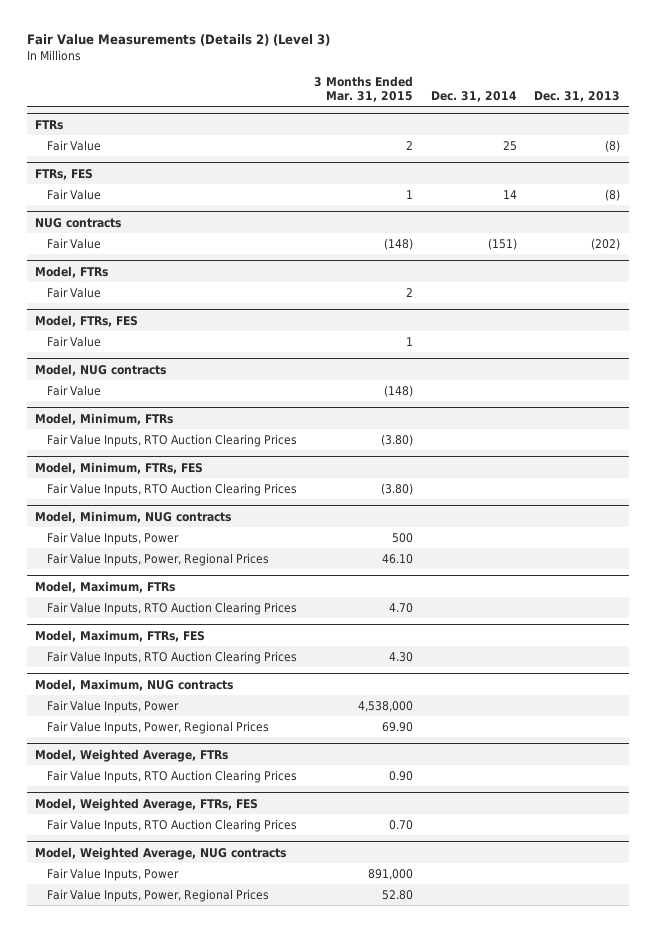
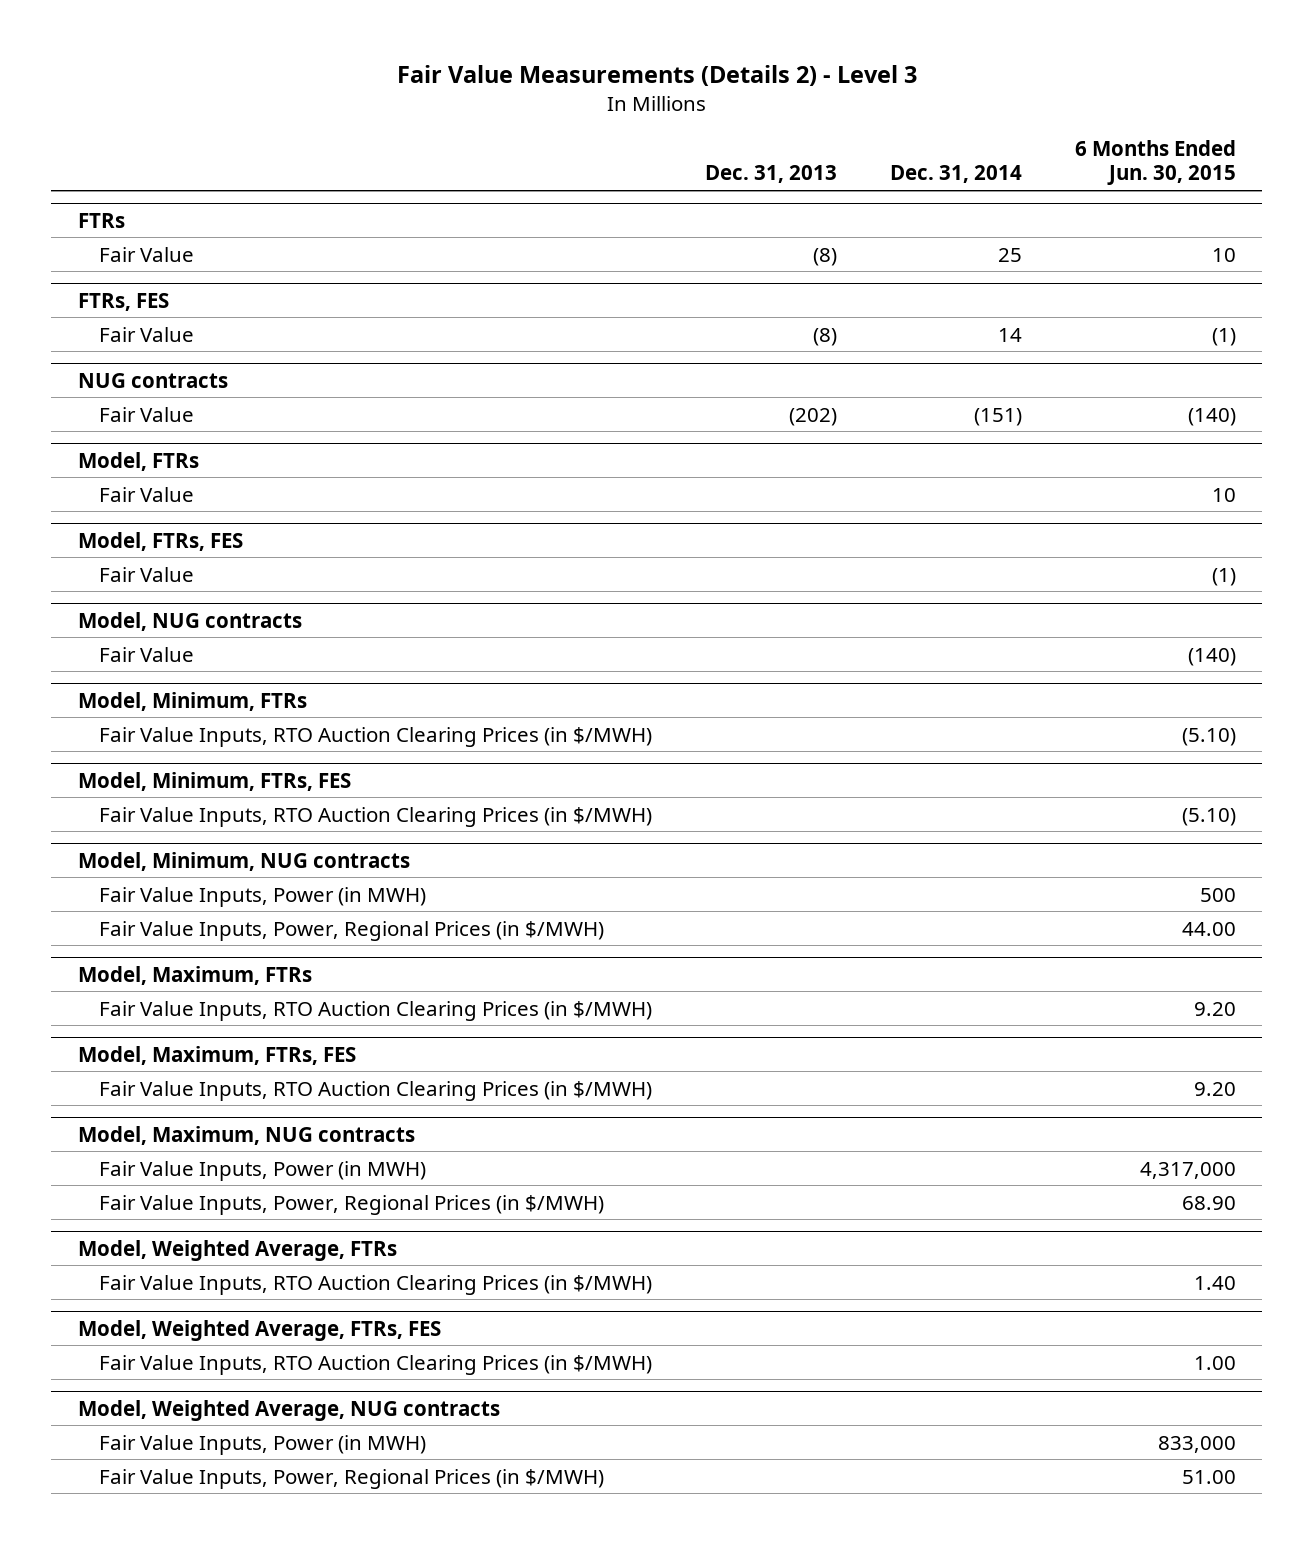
[26,34,330,47] Fair Value Measurements (Details 2) (Level 3) -> [396,65,917,87] Fair Value Measurements (Details 2) - Level 3
[314,75,414,102] 3 Months Ended Mar. 31, 2015 -> none
none -> [1074,140,1236,186] 6 Months Ended Jun. 30, 2015
[46,433,297,447] Fair Value Inputs, RTO Auction Clearing Prices -> [99,726,653,747] Fair Value Inputs, RTO Auction Clearing Prices (in $/MWH)
[46,482,297,496] Fair Value Inputs, RTO Auction Clearing Prices -> [99,806,653,827] Fair Value Inputs, RTO Auction Clearing Prices (in $/MWH)
[46,531,179,545] Fair Value Inputs, Power -> [99,886,427,907] Fair Value Inputs, Power (in MWH)
[46,552,269,566] Fair Value Inputs, Power, Regional Prices -> [99,920,605,941] Fair Value Inputs, Power, Regional Prices (in $/MWH)
[46,601,297,615] Fair Value Inputs, RTO Auction Clearing Prices -> [99,1000,653,1021] Fair Value Inputs, RTO Auction Clearing Prices (in $/MWH)
[46,650,297,664] Fair Value Inputs, RTO Auction Clearing Prices -> [99,1080,653,1101] Fair Value Inputs, RTO Auction Clearing Prices (in $/MWH)
[46,699,179,713] Fair Value Inputs, Power -> [99,1160,427,1181] Fair Value Inputs, Power (in MWH)
[46,720,269,734] Fair Value Inputs, Power, Regional Prices -> [99,1194,605,1215] Fair Value Inputs, Power, Regional Prices (in $/MWH)
[46,769,297,783] Fair Value Inputs, RTO Auction Clearing Prices -> [99,1274,653,1295] Fair Value Inputs, RTO Auction Clearing Prices (in $/MWH)
[46,818,297,832] Fair Value Inputs, RTO Auction Clearing Prices -> [99,1354,653,1375] Fair Value Inputs, RTO Auction Clearing Prices (in $/MWH)
[46,867,179,881] Fair Value Inputs, Power -> [99,1434,427,1455] Fair Value Inputs, Power (in MWH)
[46,888,269,902] Fair Value Inputs, Power, Regional Prices -> [99,1468,605,1489] Fair Value Inputs, Power, Regional Prices (in $/MWH)

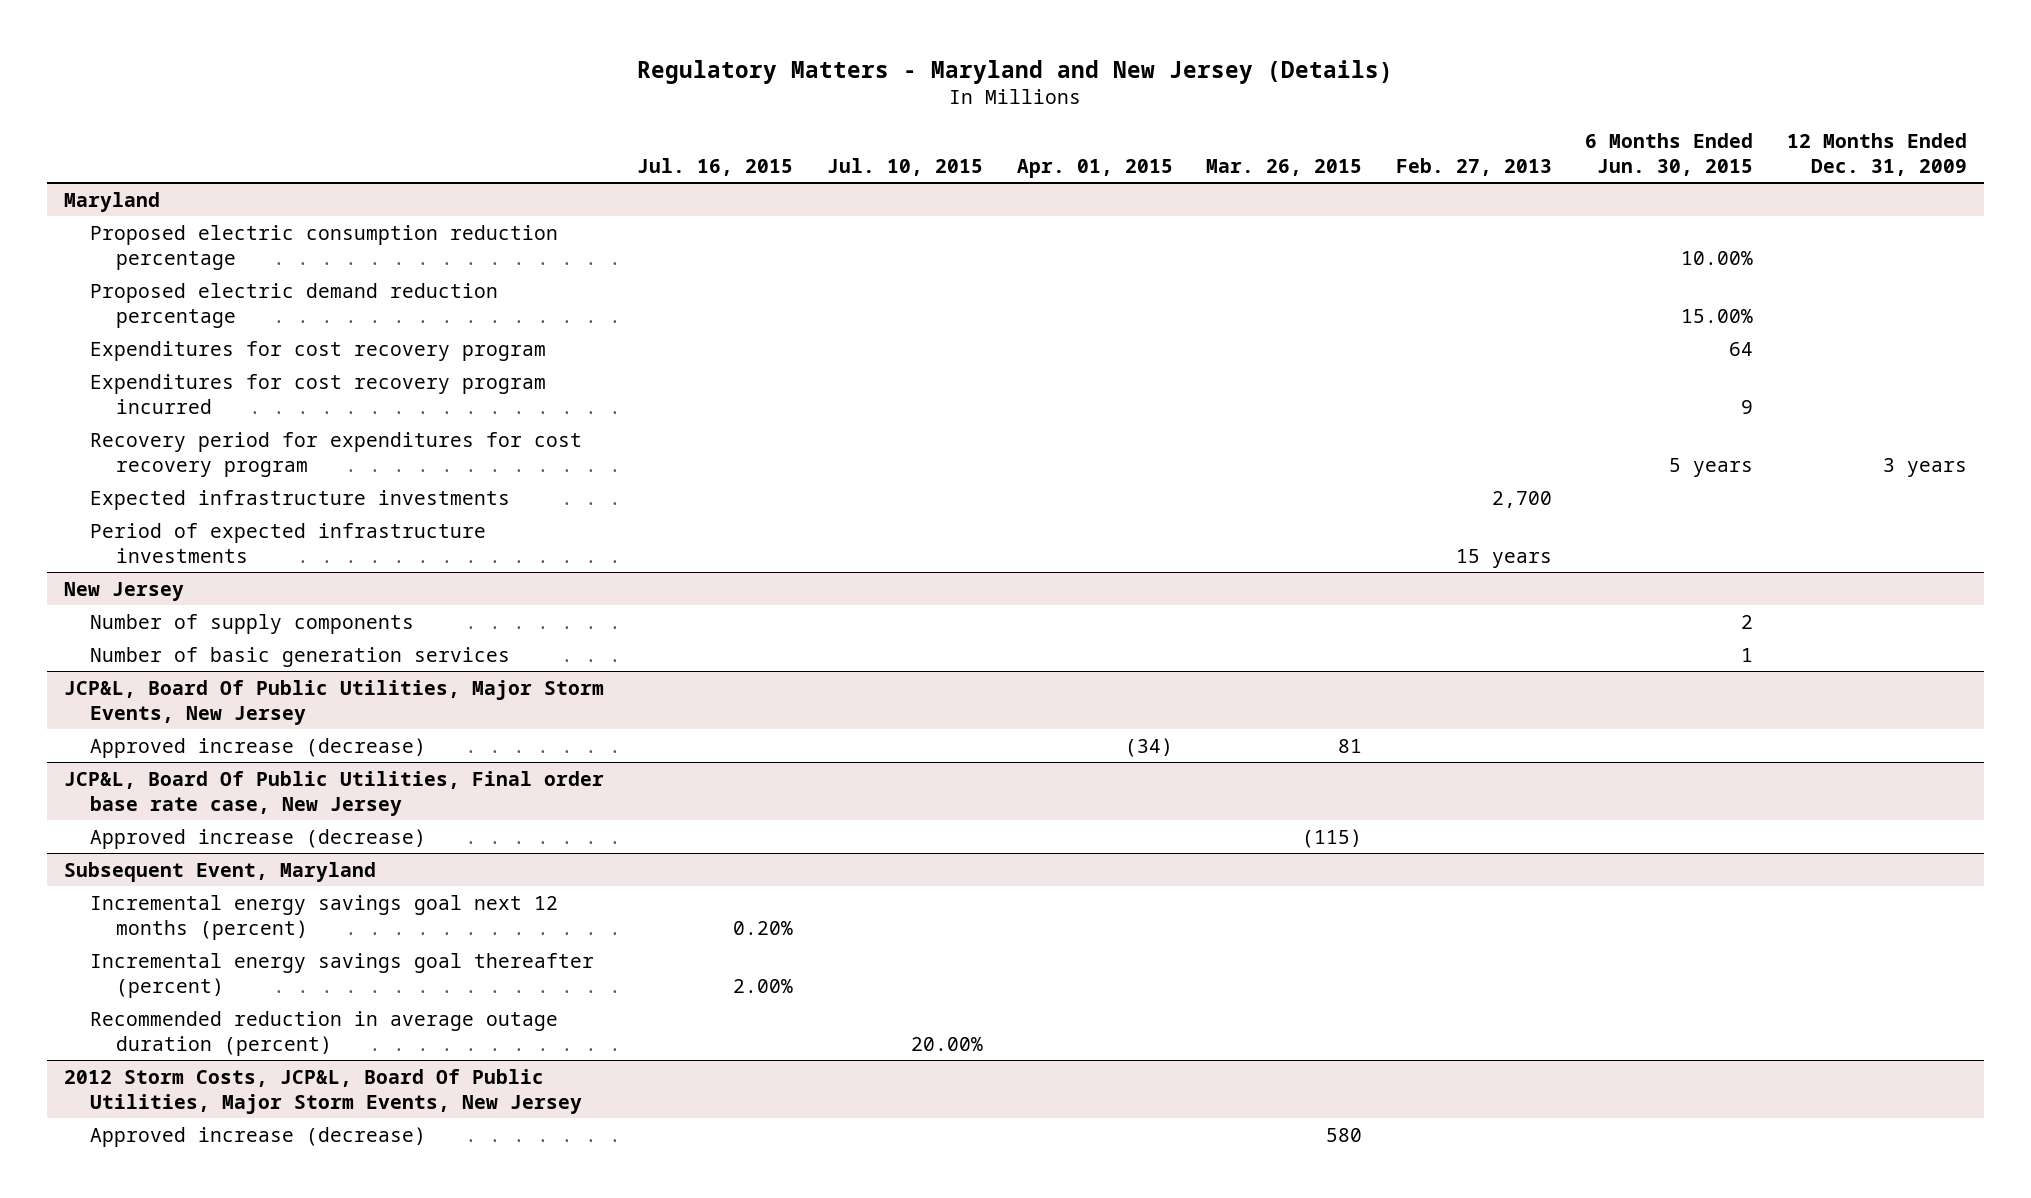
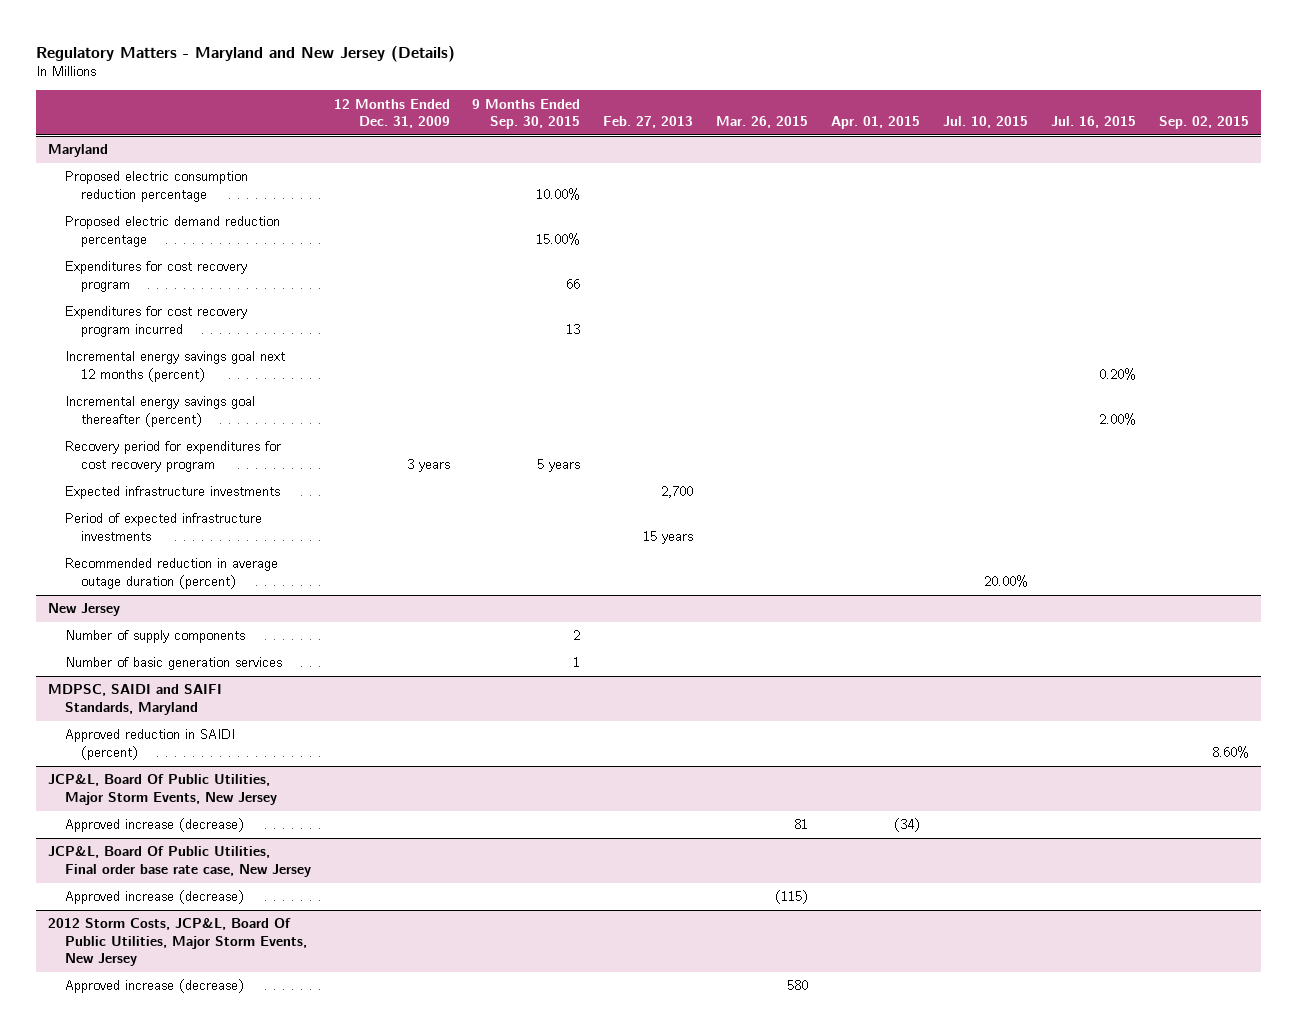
[1585,132,1754,176] 6 Months Ended Jun. 30, 2015 -> none
none -> [472,98,581,129] 9 Months Ended Sep. 30, 2015
none -> [1159,115,1250,129] Sep. 02, 2015
none -> [64,351,285,382] Incremental energy savings goal next 12 months (percent)
none -> [64,396,255,427] Incremental energy savings goal thereafter (percent)
none -> [64,558,278,589] Recommended reduction in average outage duration (percent)
none -> [47,684,222,715] MDPSC, SAIDI and SAIFI Standards, Maryland
none -> [64,729,235,760] Approved reduction in SAIDI (percent)
[63,861,376,882] Subsequent Event, Maryland -> none
[89,894,558,940] Incremental energy savings goal next 12 months (percent) -> none
[89,952,594,998] Incremental energy savings goal thereafter (percent) -> none
[89,1010,558,1056] Recommended reduction in average outage duration (percent) -> none

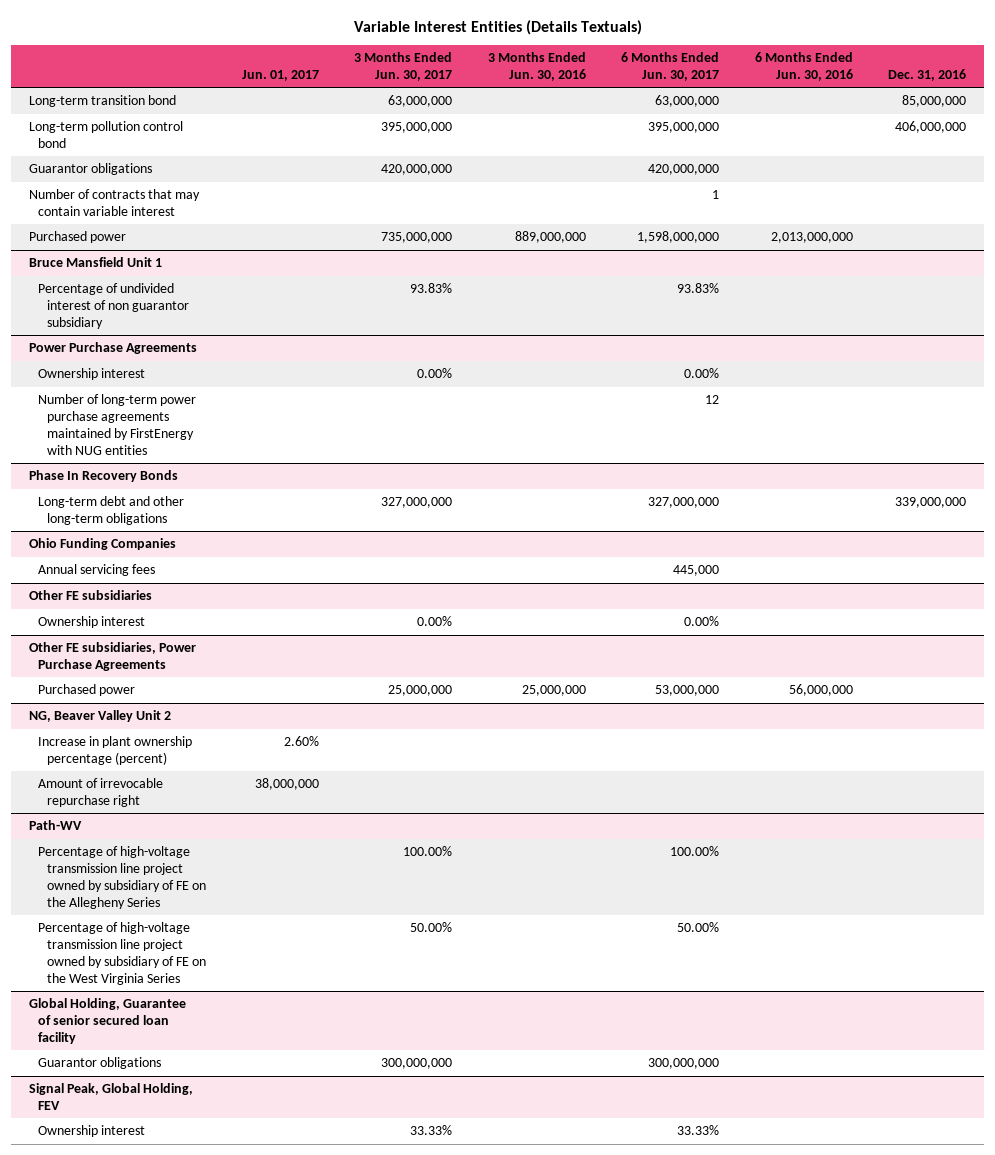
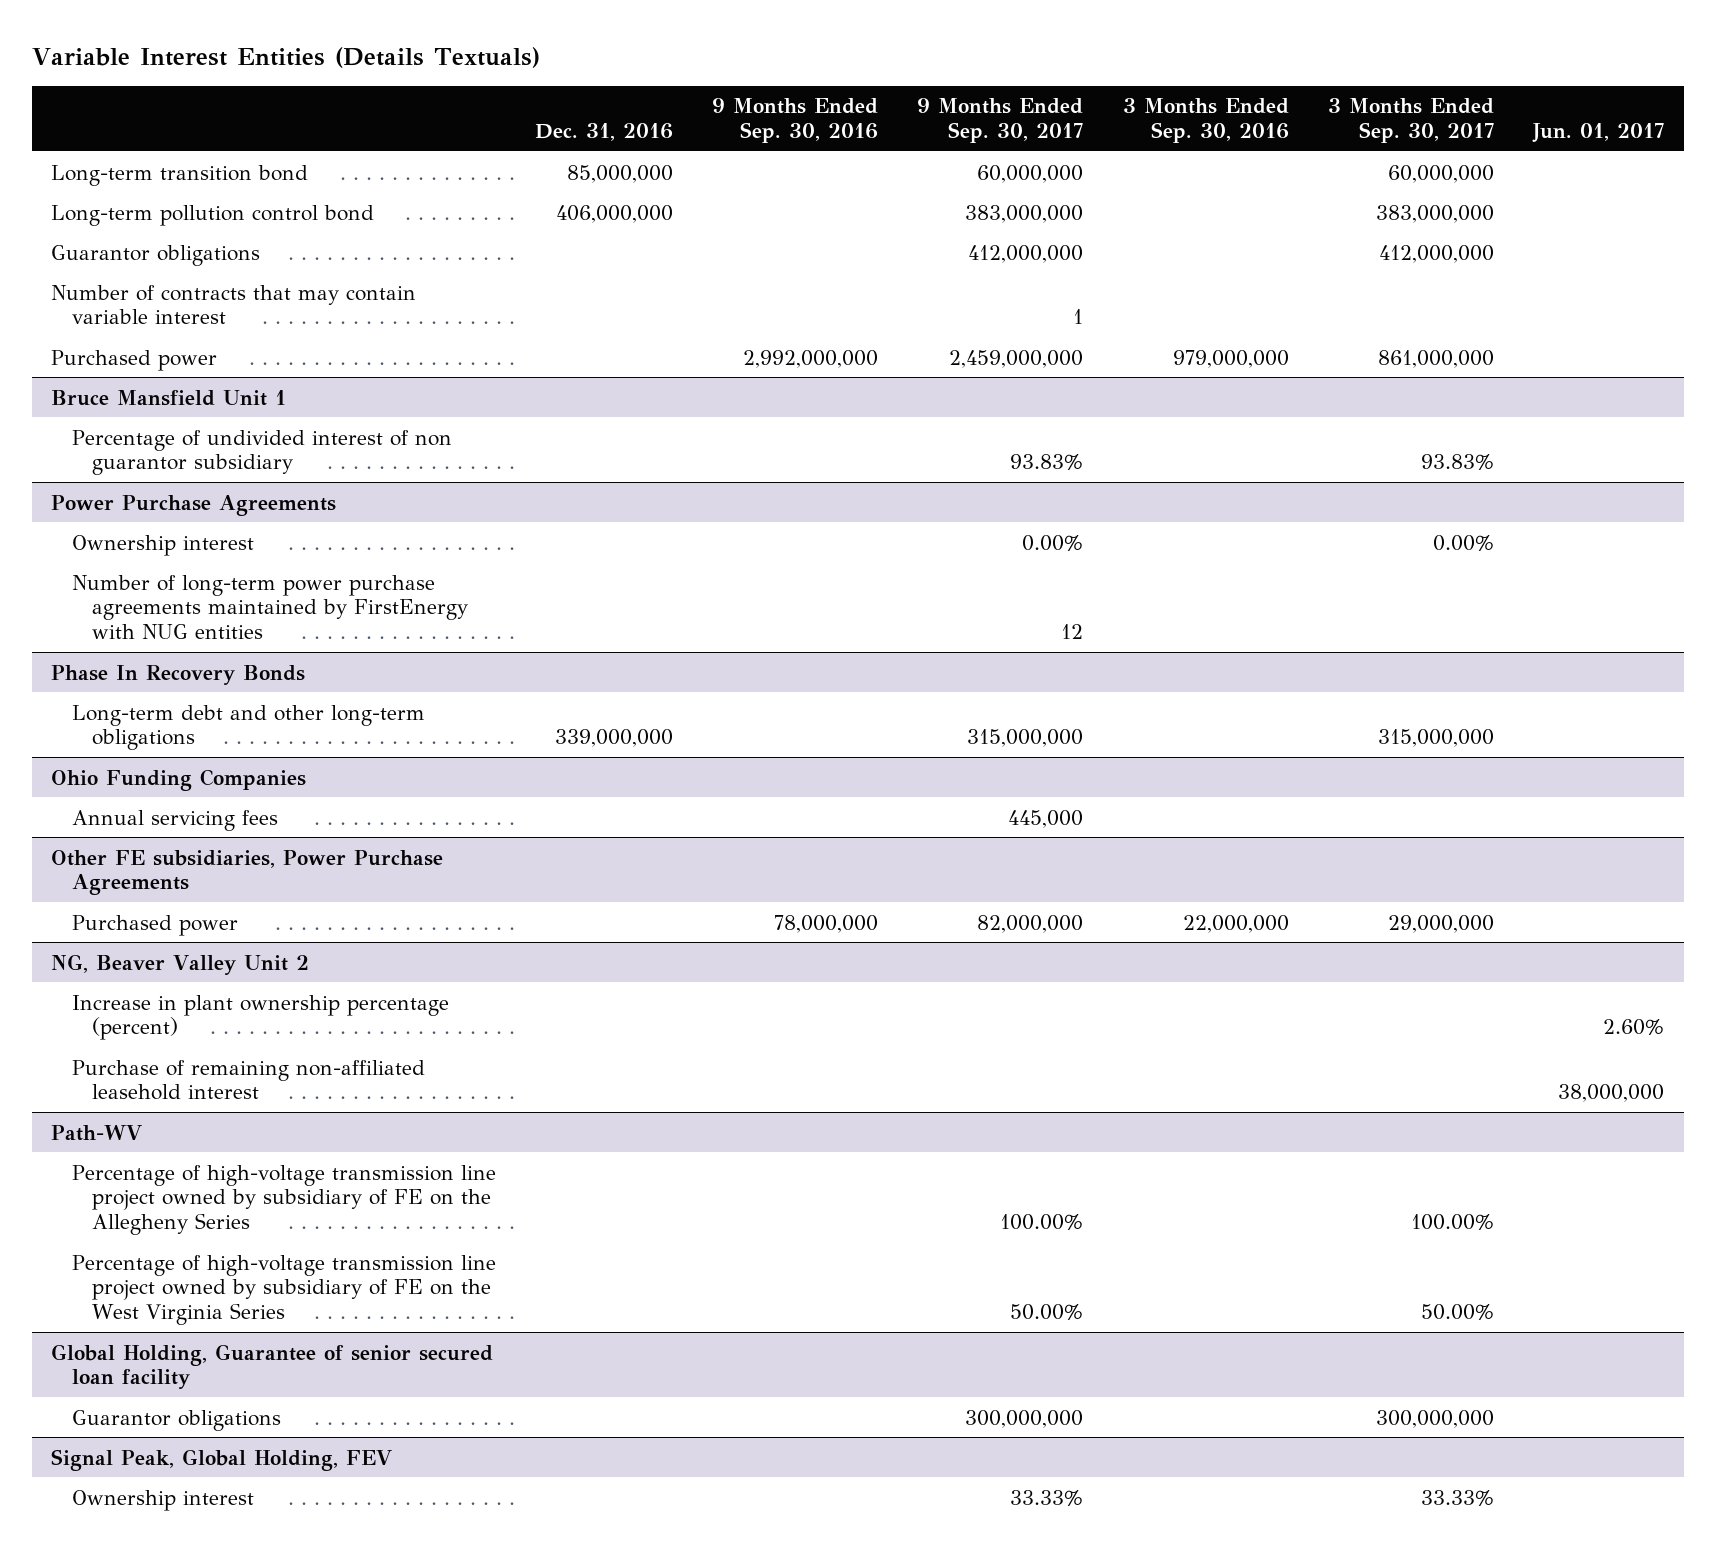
[354,52,453,82] 3 Months Ended Jun. 30, 2017 -> none
[487,52,586,82] 3 Months Ended Jun. 30, 2016 -> none
[621,52,720,82] 6 Months Ended Jun. 30, 2017 -> none
[754,52,853,82] 6 Months Ended Jun. 30, 2016 -> none
none -> [712,98,879,143] 9 Months Ended Sep. 30, 2016
none -> [917,98,1084,143] 9 Months Ended Sep. 30, 2017
none -> [1122,98,1289,143] 3 Months Ended Sep. 30, 2016
none -> [1327,98,1494,143] 3 Months Ended Sep. 30, 2017
[28,590,152,601] Other FE subsidiaries -> none
[38,616,146,629] Ownership interest -> none
[38,778,164,807] Amount of irrevocable repurchase right -> [71,1059,425,1101] Purchase of remaining non-affiliated leasehold interest

